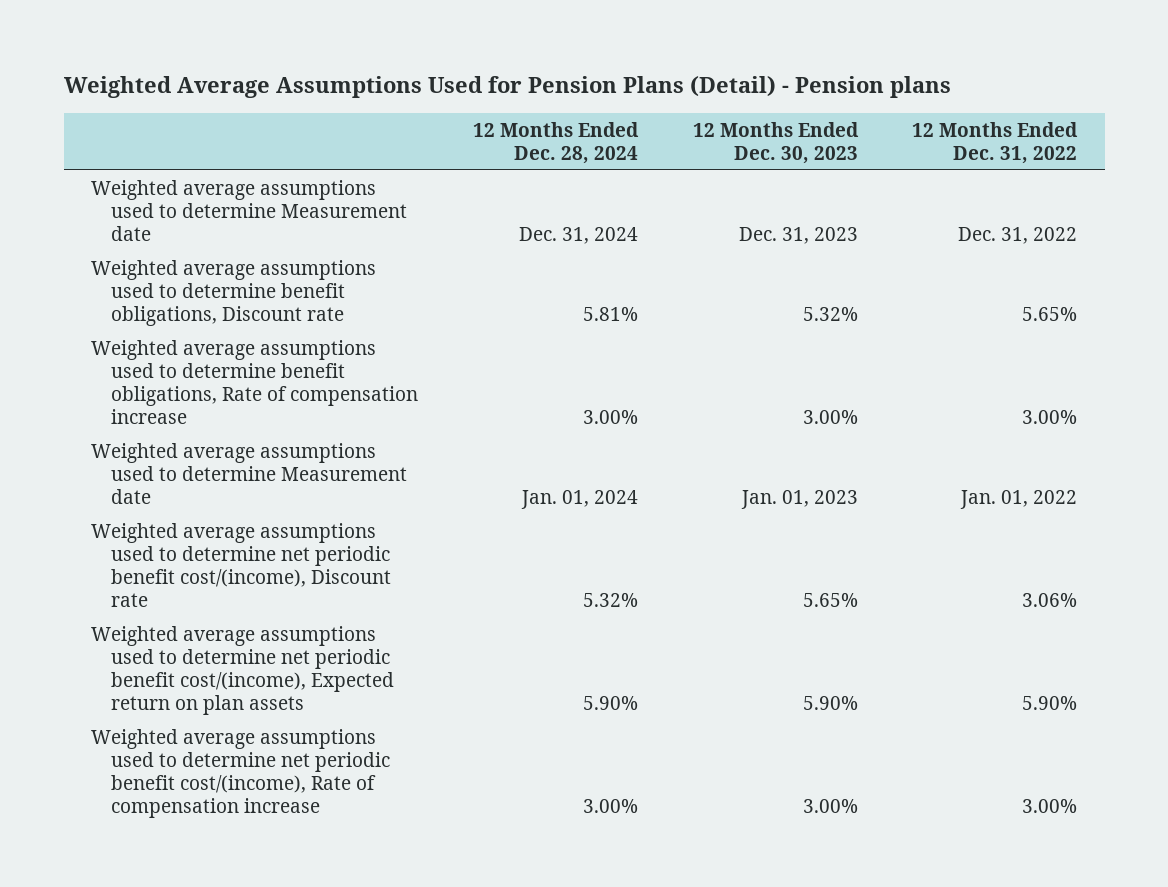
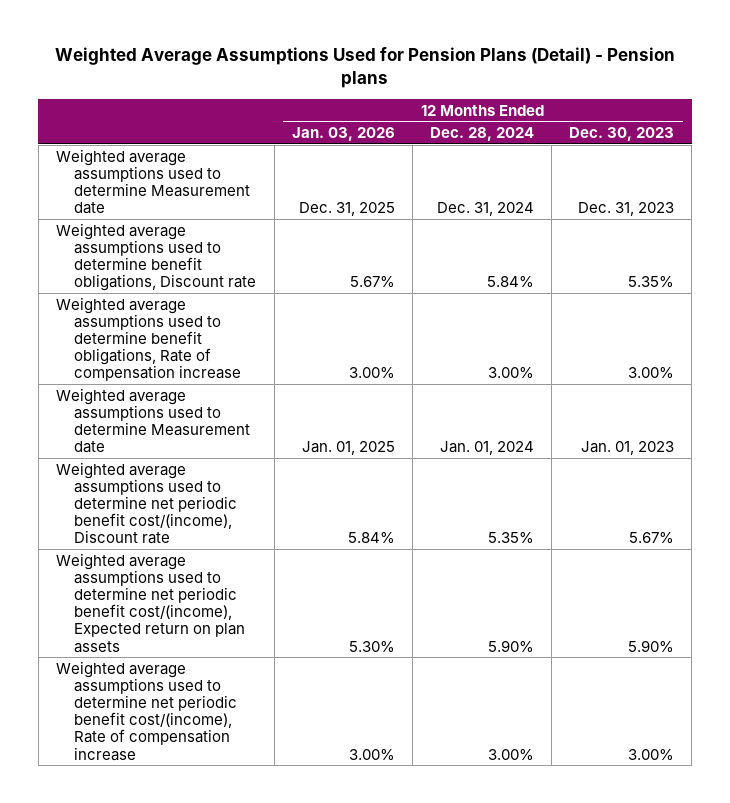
[912,121,1079,164] 12 Months Ended Dec. 31, 2022 -> none
none -> [291,126,395,141] Jan. 03, 2026
[583,306,639,321] 5.81% -> [486,276,534,288] 5.84%
[802,306,858,321] 5.32% -> [628,276,675,288] 5.35%
[583,592,639,607] 5.32% -> [487,532,534,544] 5.35%
[802,592,858,607] 5.65% -> [629,532,675,544] 5.67%

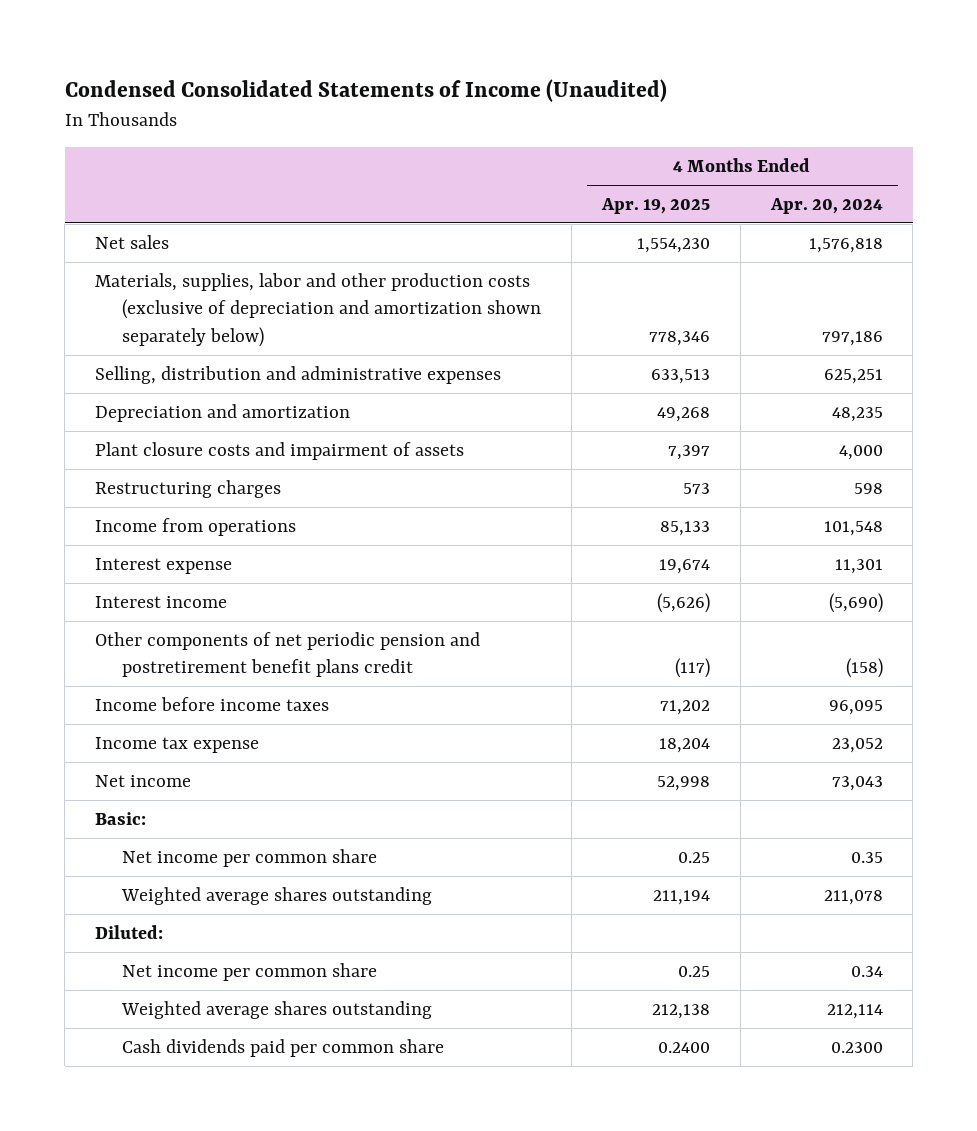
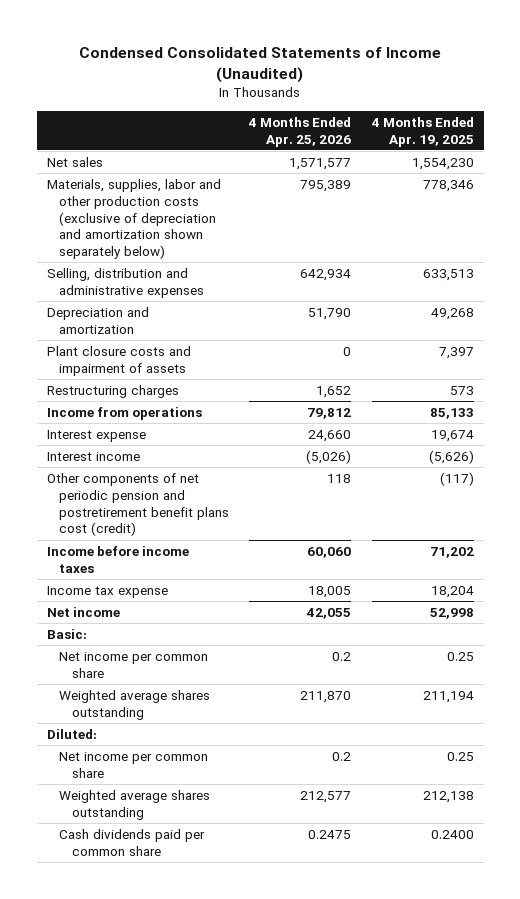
[769,198,883,215] Apr. 20, 2024 -> none
none -> [248,116,352,147] 4 Months Ended Apr. 25, 2026
[94,631,480,678] Other components of net periodic pension and postretirement benefit plans credit -> [46,472,230,537] Other components of net periodic pension and postretirement benefit plans cost (credit)

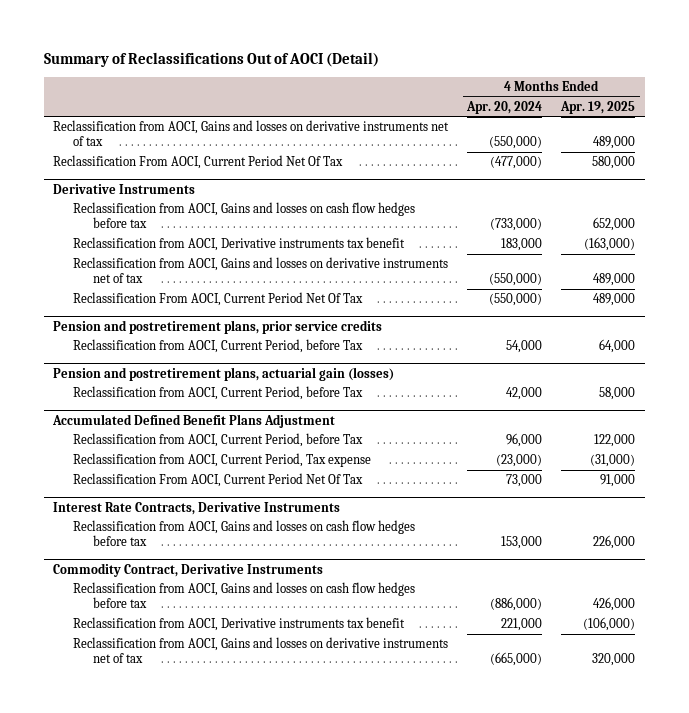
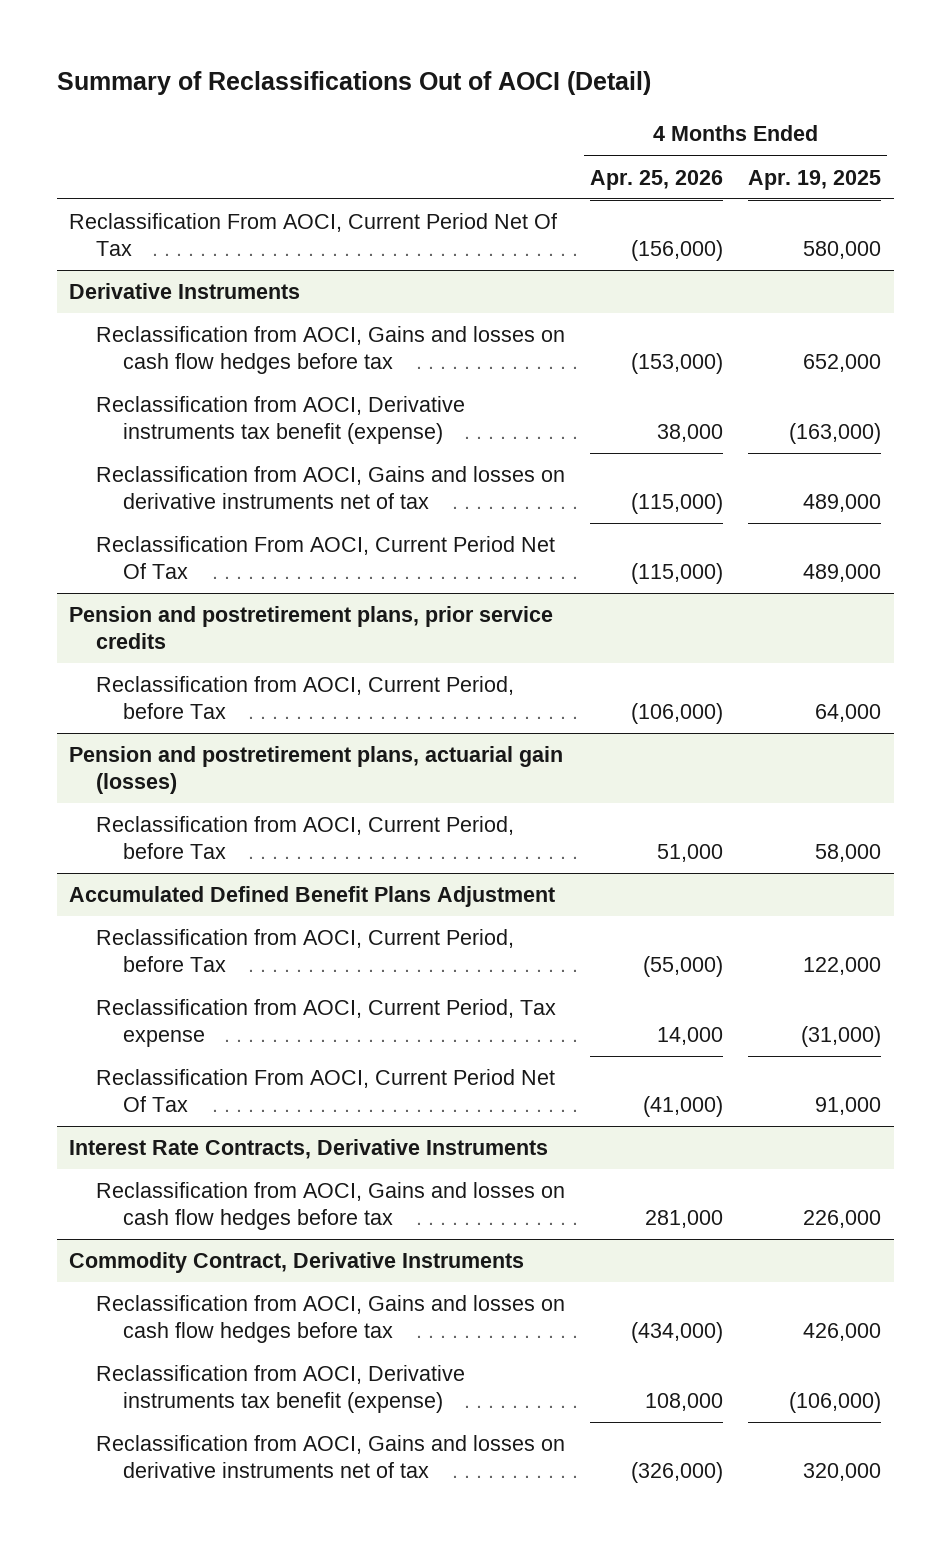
[466,100,543,114] Apr. 20, 2024 -> none
none -> [590,169,724,190] Apr. 25, 2026
[53,120,450,147] Reclassification from AOCI, Gains and losses on derivative instruments net of tax -> none
[73,237,406,252] Reclassification from AOCI, Derivative instruments tax benefit -> [96,396,466,444] Reclassification from AOCI, Derivative instruments tax benefit (expense)
[73,617,406,632] Reclassification from AOCI, Derivative instruments tax benefit -> [96,1365,466,1413] Reclassification from AOCI, Derivative instruments tax benefit (expense)

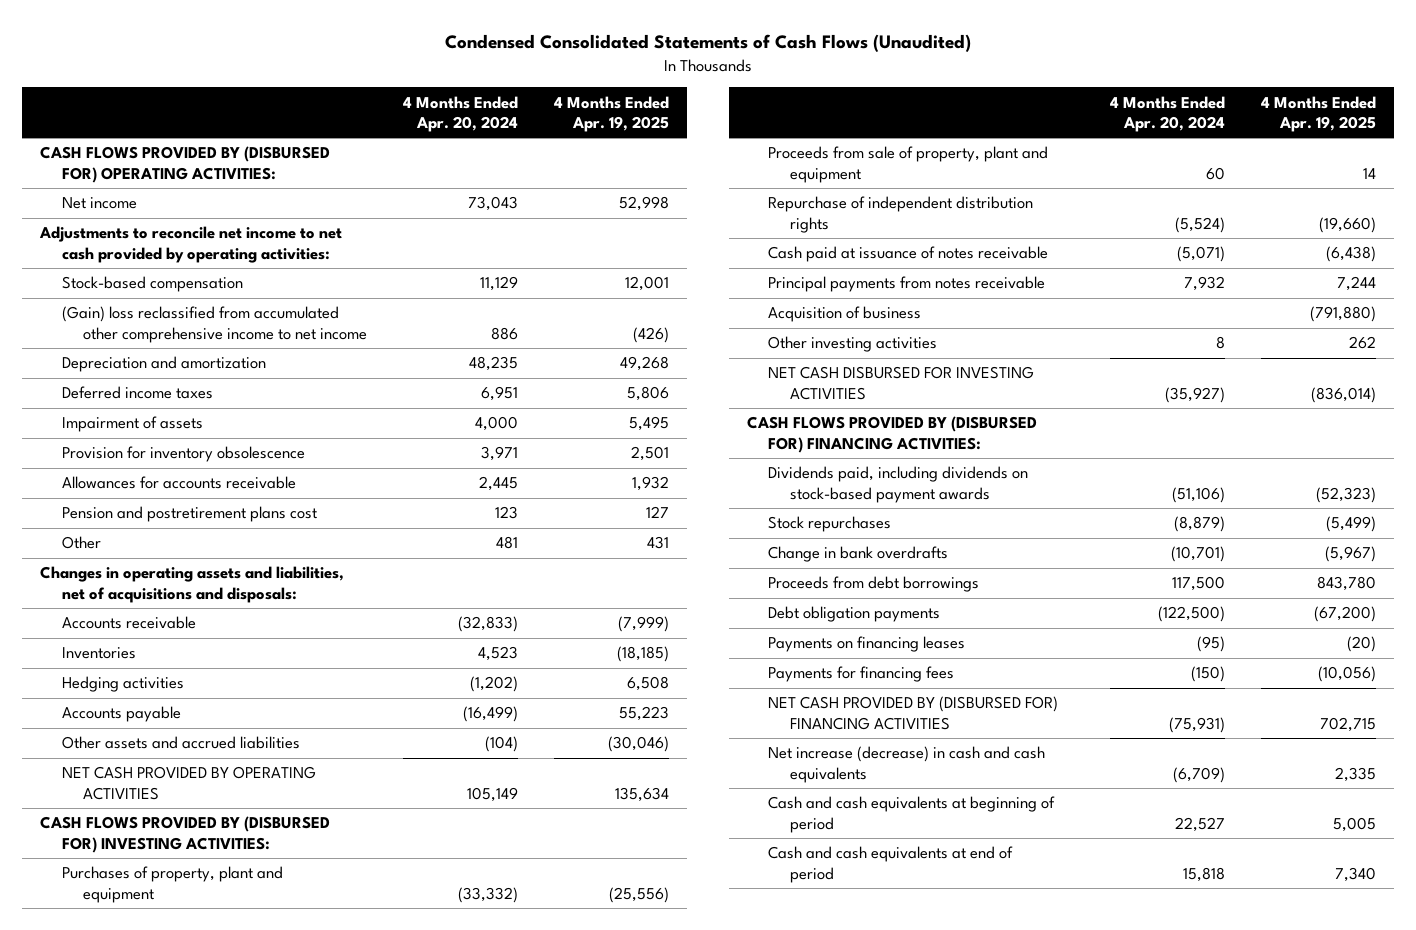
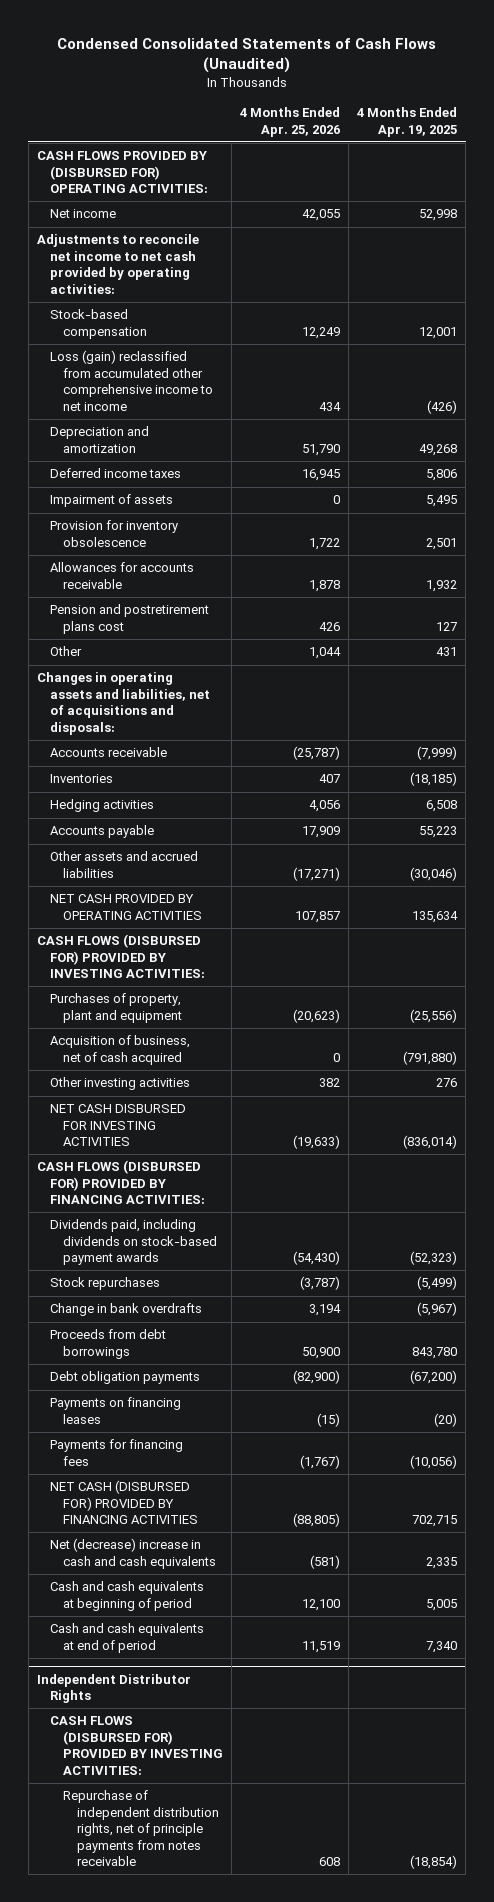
[403,95,519,132] 4 Months Ended Apr. 20, 2024 -> none
none -> [240,107,341,137] 4 Months Ended Apr. 25, 2026
[61,306,368,343] (Gain) loss reclassified from accumulated other comprehensive income to net income -> [50,350,214,411] Loss (gain) reclassified from accumulated other comprehensive income to net income
[40,816,331,853] CASH FLOWS PROVIDED BY (DISBURSED FOR) INVESTING ACTIVITIES: -> [36,934,206,979] CASH FLOWS (DISBURSED FOR) PROVIDED BY INVESTING ACTIVITIES:
[768,146,1049,183] Proceeds from sale of property, plant and equipment -> none
[768,196,1034,233] Repurchase of independent distribution rights -> none
[768,246,1049,263] Cash paid at issuance of notes receivable -> none
[768,276,1046,293] Principal payments from notes receivable -> none
[768,306,922,323] Acquisition of business -> [50,1035,191,1065] Acquisition of business, net of cash acquired
[1348,336,1376,350] 262 -> [436,1078,458,1088] 276
[746,416,1037,453] CASH FLOWS PROVIDED BY (DISBURSED FOR) FINANCING ACTIVITIES: -> [36,1160,206,1205] CASH FLOWS (DISBURSED FOR) PROVIDED BY FINANCING ACTIVITIES:
[768,696,1059,730] NET CASH PROVIDED BY (DISBURSED FOR) FINANCING ACTIVITIES -> [50,1480,199,1525] NET CASH (DISBURSED FOR) PROVIDED BY FINANCING ACTIVITIES
[768,746,1046,783] Net increase (decrease) in cash and cash equivalents -> [50,1538,217,1569] Net (decrease) increase in cash and cash equivalents
none -> [36,1673,191,1703] Independent Distributor Rights
none -> [50,1716,224,1775] CASH FLOWS (DISBURSED FOR) PROVIDED BY INVESTING ACTIVITIES:
none -> [63,1790,219,1866] Repurchase of independent distribution rights, net of principle payments from notes receivable

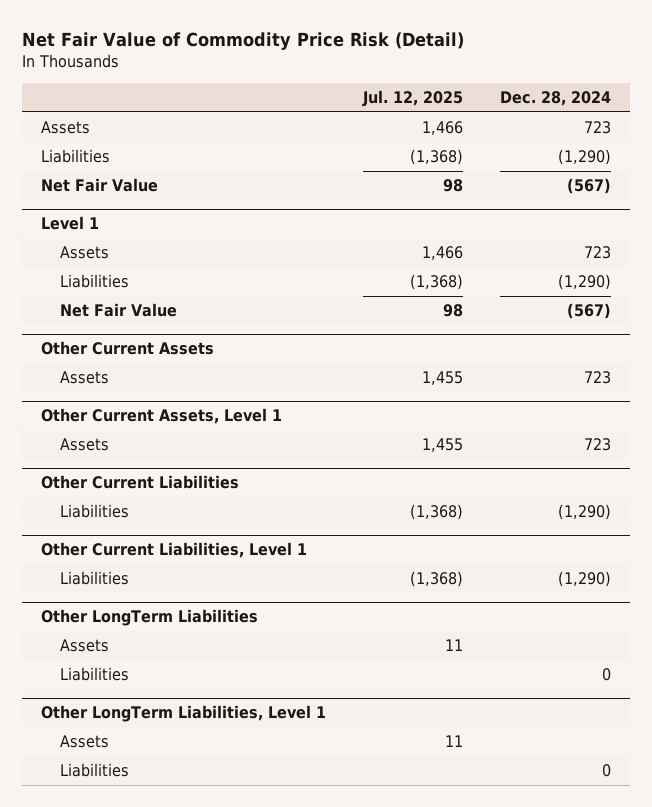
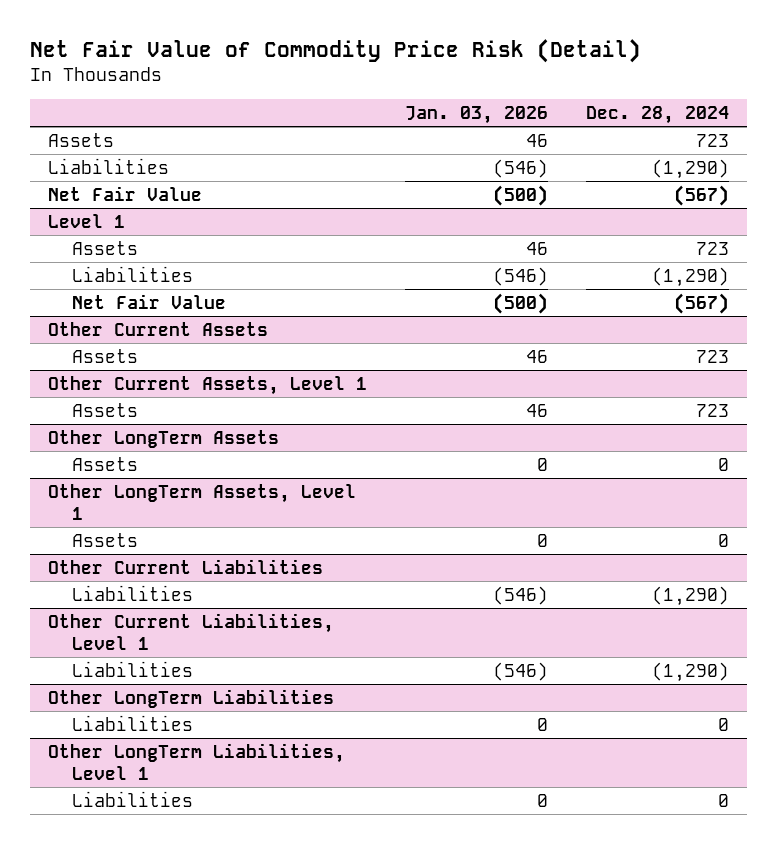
[361,90,463,108] Jul. 12, 2025 -> none
none -> [405,105,549,124] Jan. 03, 2026
none -> [48,429,280,448] Other LongTerm Assets
none -> [71,456,138,471] Assets
none -> [48,483,357,520] Other LongTerm Assets, Level 1
none -> [71,532,138,547] Assets
[59,639,109,653] Assets -> none
[59,735,109,749] Assets -> none

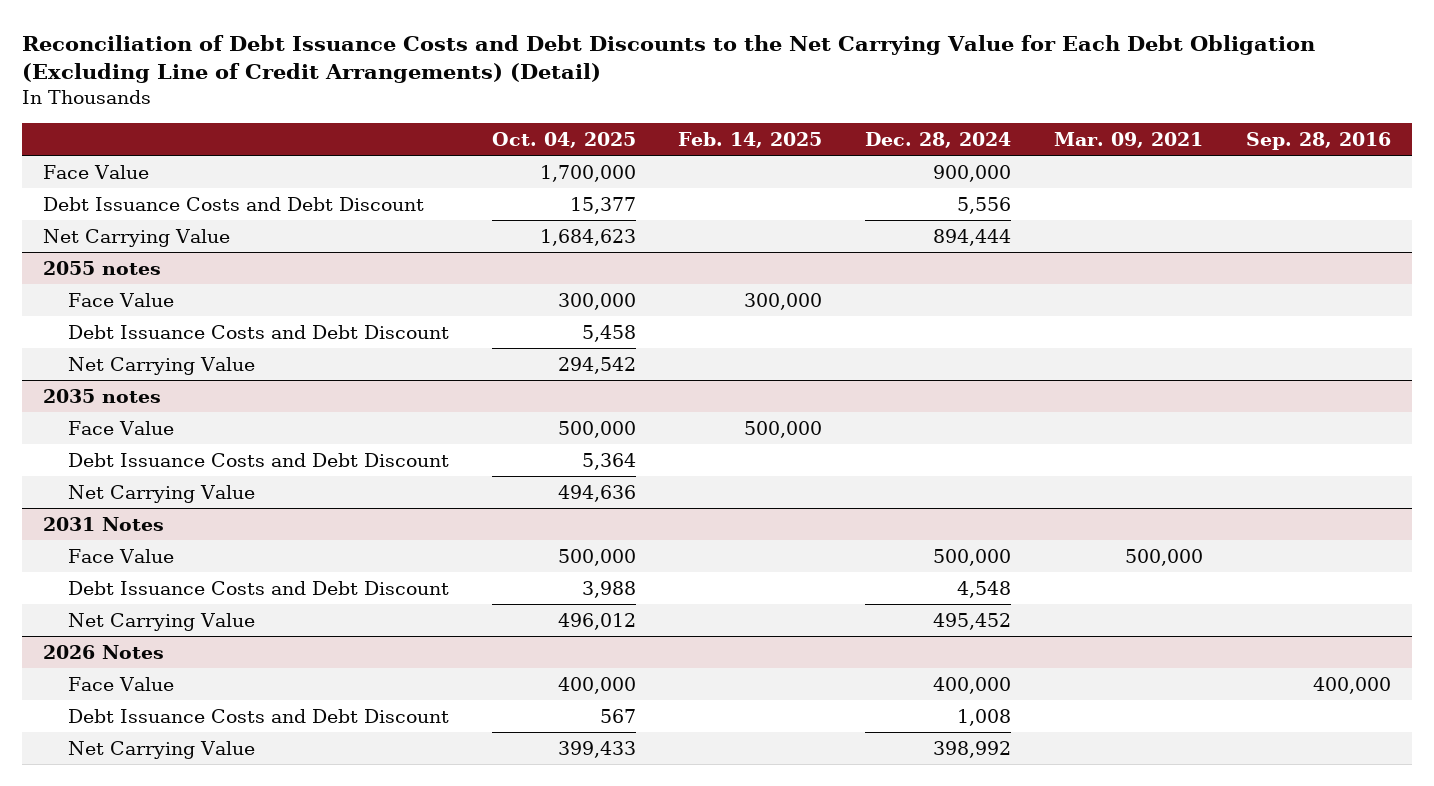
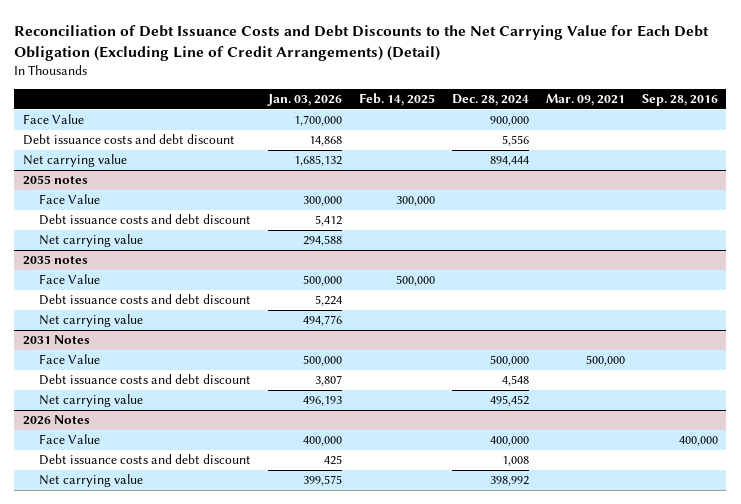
[491,131,636,148] Oct. 04, 2025 -> none
none -> [267,94,343,107] Jan. 03, 2026
[43,196,425,211] Debt Issuance Costs and Debt Discount -> [22,134,235,146] Debt issuance costs and debt discount
[43,228,231,247] Net Carrying Value -> [22,154,127,168] Net carrying value
[68,324,450,339] Debt Issuance Costs and Debt Discount -> [39,214,252,226] Debt issuance costs and debt discount
[68,356,256,375] Net Carrying Value -> [39,234,144,248] Net carrying value
[68,452,450,467] Debt Issuance Costs and Debt Discount -> [39,294,252,306] Debt issuance costs and debt discount
[68,484,256,503] Net Carrying Value -> [39,314,144,328] Net carrying value
[68,580,450,595] Debt Issuance Costs and Debt Discount -> [39,374,252,386] Debt issuance costs and debt discount
[68,612,256,631] Net Carrying Value -> [39,394,144,408] Net carrying value
[68,708,450,723] Debt Issuance Costs and Debt Discount -> [39,454,252,466] Debt issuance costs and debt discount
[68,740,256,759] Net Carrying Value -> [39,474,144,488] Net carrying value

